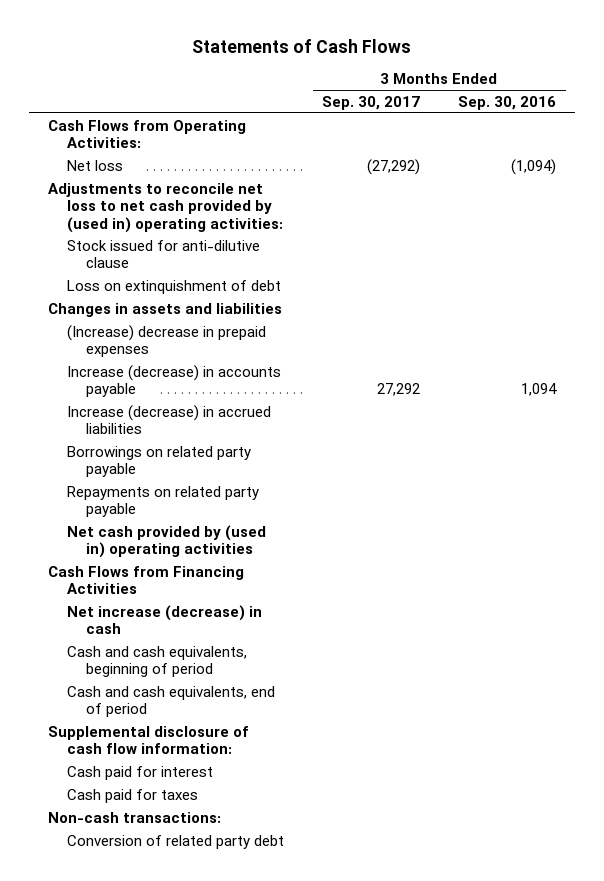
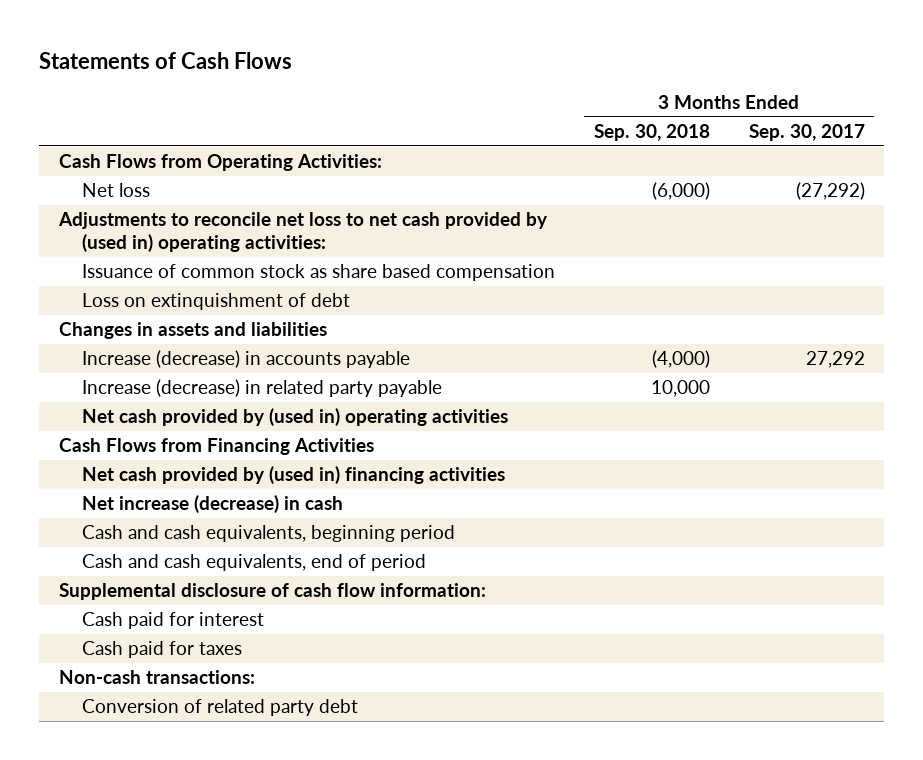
[458,95,557,110] Sep. 30, 2016 -> none
none -> [594,124,711,142] Sep. 30, 2018
[67,239,261,269] Stock issued for anti-dilutive clause -> none
none -> [82,264,556,282] Issuance of common stock as share based compensation
[67,324,267,358] (Increase) decrease in prepaid expenses -> none
[67,404,272,435] Increase (decrease) in accrued liabilities -> none
[67,445,252,478] Borrowings on related party payable -> none
[67,485,260,518] Repayments on related party payable -> none
none -> [82,379,443,398] Increase (decrease) in related party payable
none -> [82,466,506,485] Net cash provided by (used in) financing activities
[67,645,248,678] Cash and cash equivalents, beginning of period -> [82,525,456,543] Cash and cash equivalents, beginning period

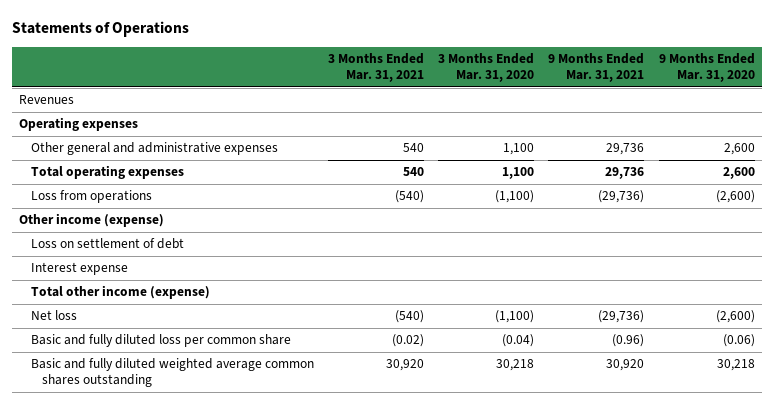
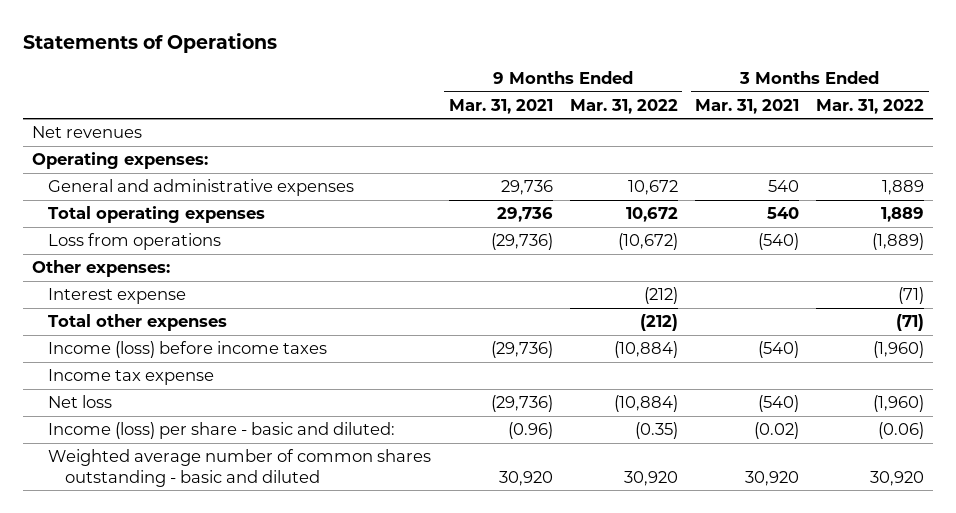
[438,53,535,83] 3 Months Ended Mar. 31, 2020 -> none
[658,53,755,83] 9 Months Ended Mar. 31, 2020 -> none
none -> [569,98,678,114] Mar. 31, 2022
none -> [816,98,925,114] Mar. 31, 2022
[19,95,75,105] Revenues -> [31,126,142,139] Net revenues
[19,117,139,132] Operating expenses -> [31,152,208,170] Operating expenses:
[30,142,278,156] Other general and administrative expenses -> [48,179,355,197] General and administrative expenses
[30,238,184,250] Loss on settlement of debt -> none
[19,213,165,228] Other income (expense) -> [31,260,170,278] Other expenses:
[30,285,210,300] Total other income (expense) -> [48,314,228,332] Total other expenses
none -> [48,341,328,359] Income (loss) before income taxes
none -> [48,369,215,386] Income tax expense
[30,334,291,348] Basic and fully diluted loss per common share -> [48,422,396,440] Income (loss) per share - basic and diluted:
[30,358,314,388] Basic and fully diluted weighted average common shares outstanding -> [48,449,432,487] Weighted average number of common shares outstanding - basic and diluted

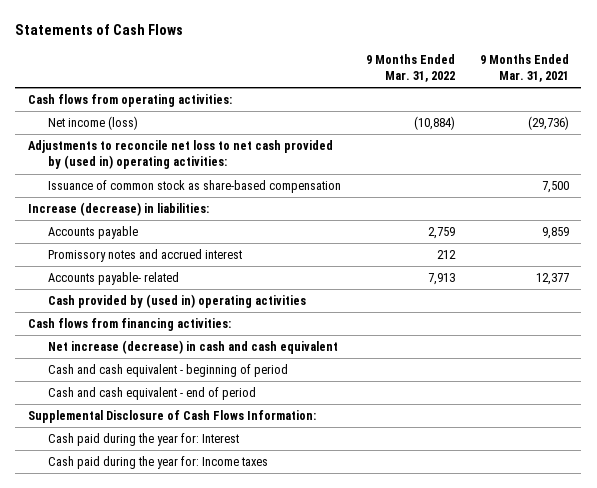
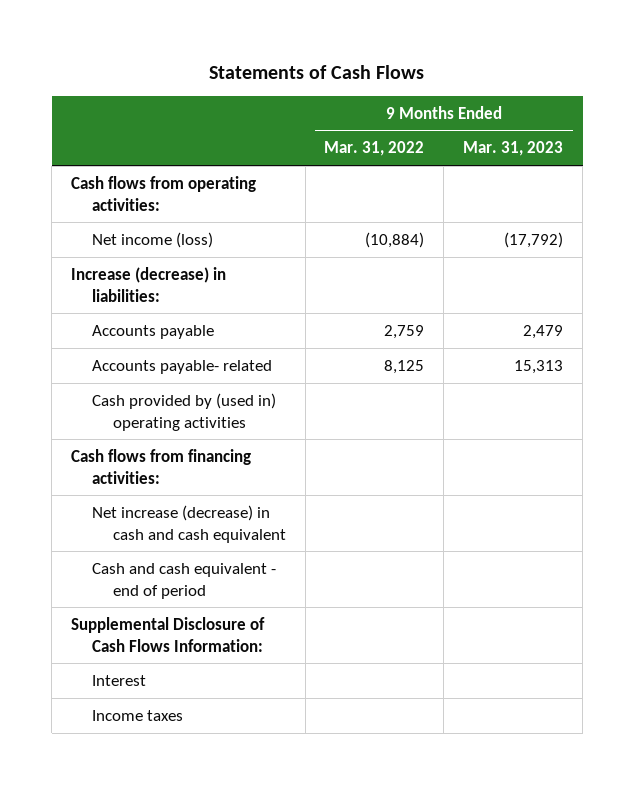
[479,53,569,82] 9 Months Ended Mar. 31, 2021 -> none
none -> [463,141,564,157] Mar. 31, 2023
[27,140,333,170] Adjustments to reconcile net loss to net cash provided by (used in) operating activities: -> none
[47,180,341,194] Issuance of common stock as share-based compensation -> none
[47,249,242,263] Promissory notes and accrued interest -> none
[427,273,455,286] 7,913 -> [384,359,425,374] 8,125
[47,364,288,378] Cash and cash equivalent - beginning of period -> none
[47,433,239,447] Cash paid during the year for: Interest -> [92,674,147,686] Interest
[47,456,268,470] Cash paid during the year for: Income taxes -> [92,709,184,721] Income taxes

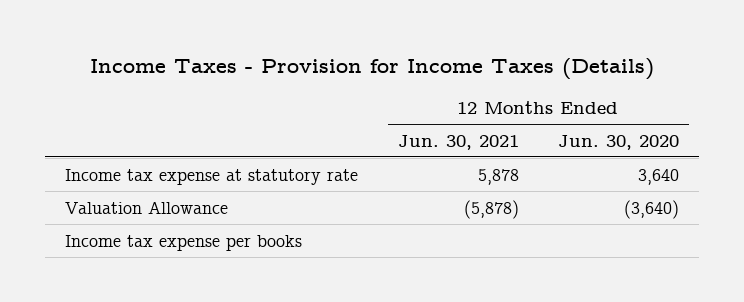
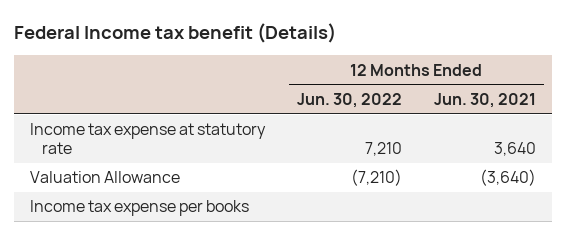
[90,58,655,81] Income Taxes - Provision for Income Taxes (Details) -> [14,23,337,44] Federal Income tax benefit (Details)
[558,134,680,150] Jun. 30, 2020 -> none
none -> [296,92,402,108] Jun. 30, 2022
[477,168,519,185] 5,878 -> [493,142,536,157] 3,640
[463,199,519,219] (5,878) -> [479,169,536,187] (3,640)

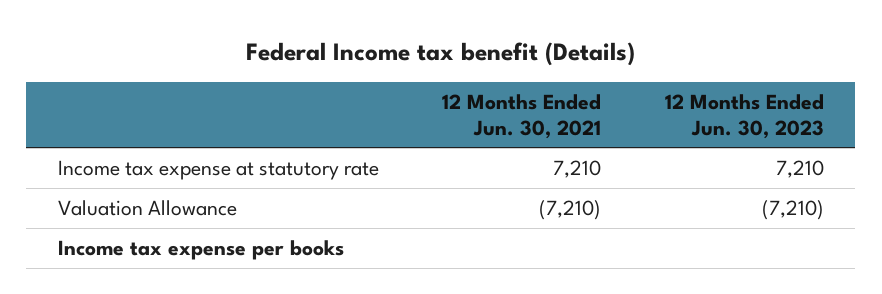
[296,92,402,108] Jun. 30, 2022 -> none
none -> [664,93,824,139] 12 Months Ended Jun. 30, 2023
[493,142,536,157] 3,640 -> [553,160,602,179] 7,210
[479,169,536,187] (3,640) -> [539,200,602,221] (7,210)

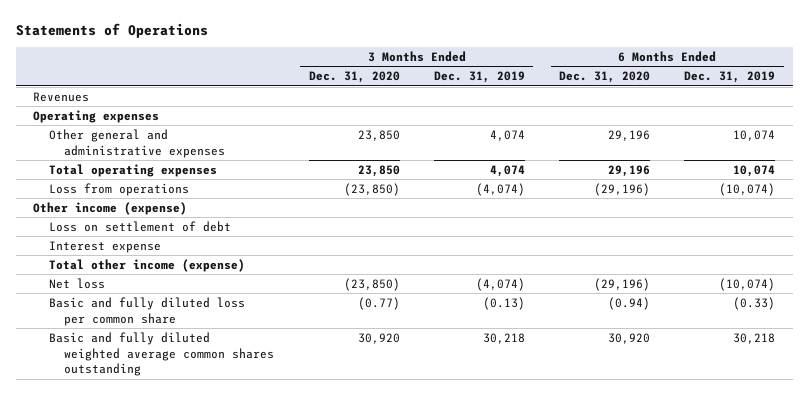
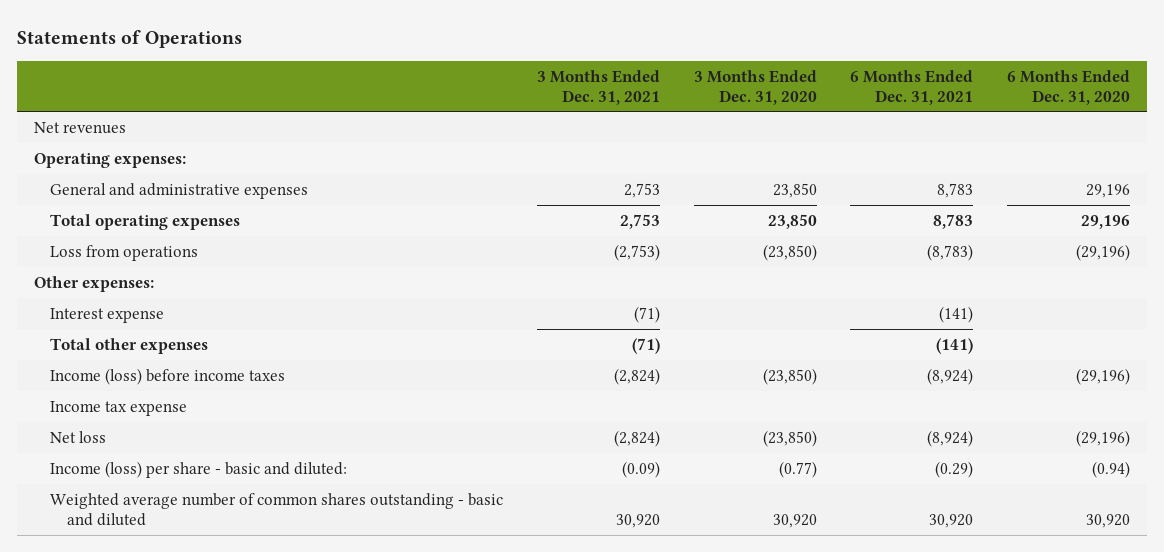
[433,71,525,84] Dec. 31, 2019 -> none
[684,71,776,84] Dec. 31, 2019 -> none
none -> [537,69,661,105] 3 Months Ended Dec. 31, 2021
none -> [850,69,974,105] 6 Months Ended Dec. 31, 2021
[33,91,90,102] Revenues -> [34,121,127,134] Net revenues
[33,109,160,123] Operating expenses -> [34,152,187,168] Operating expenses:
[48,128,226,158] Other general and administrative expenses -> [50,182,309,199] General and administrative expenses
[48,220,231,232] Loss on settlement of debt -> none
[33,201,188,215] Other income (expense) -> [34,275,155,292] Other expenses:
[48,258,245,272] Total other income (expense) -> [50,337,209,354] Total other expenses
none -> [50,367,286,385] Income (loss) before income taxes
none -> [50,400,188,416] Income tax expense
[48,296,245,326] Basic and fully diluted loss per common share -> [50,460,348,478] Income (loss) per share - basic and diluted:
[48,331,275,377] Basic and fully diluted weighted average common shares outstanding -> [50,492,504,526] Weighted average number of common shares outstanding - basic and diluted

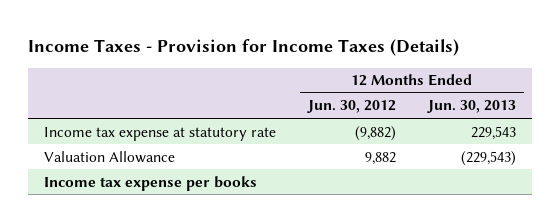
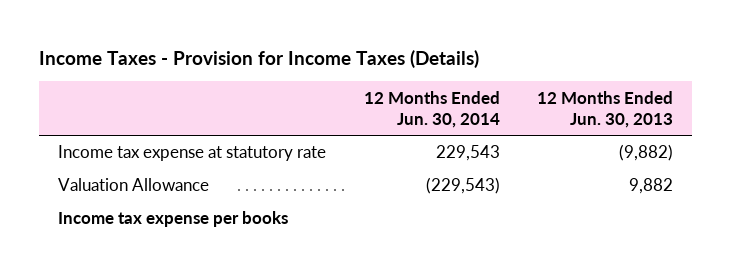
[307,100,397,114] Jun. 30, 2012 -> none
none -> [363,90,500,129] 12 Months Ended Jun. 30, 2014
[471,125,517,140] 229,543 -> [619,144,674,162] (9,882)
[461,150,517,166] (229,543) -> [629,178,674,195] 9,882

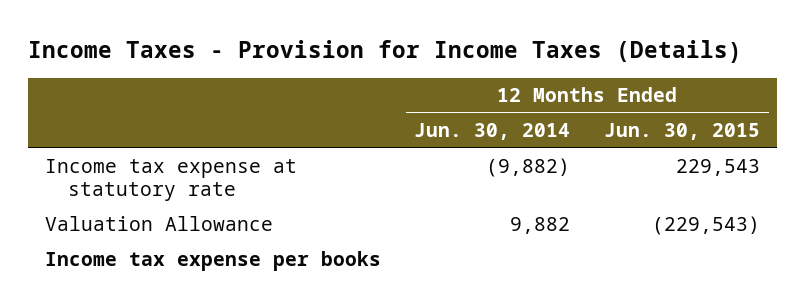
[537,90,674,129] 12 Months Ended Jun. 30, 2013 -> none
none -> [604,123,761,141] Jun. 30, 2015
[435,145,500,162] 229,543 -> [486,158,571,178] (9,882)
[425,177,500,195] (229,543) -> [510,217,571,235] 9,882

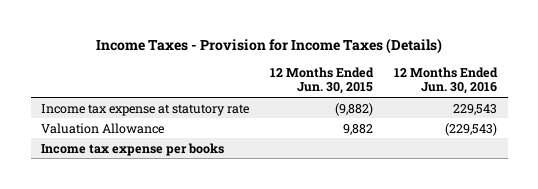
[414,123,571,141] Jun. 30, 2014 -> none
none -> [394,66,499,95] 12 Months Ended Jun. 30, 2016
[676,159,761,177] 229,543 -> [335,102,374,116] (9,882)
[652,216,761,236] (229,543) -> [343,123,374,135] 9,882

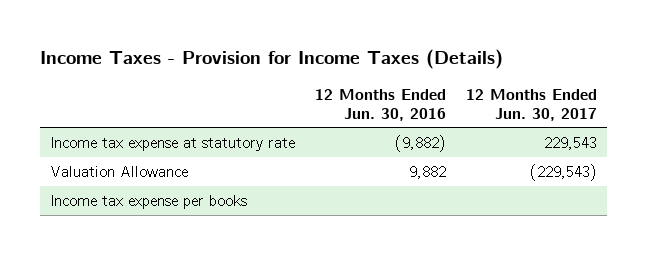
[270,66,375,95] 12 Months Ended Jun. 30, 2015 -> none
none -> [465,89,597,121] 12 Months Ended Jun. 30, 2017
[453,103,498,115] 229,543 -> [394,134,446,152] (9,882)
[445,122,498,136] (229,543) -> [408,165,446,179] 9,882

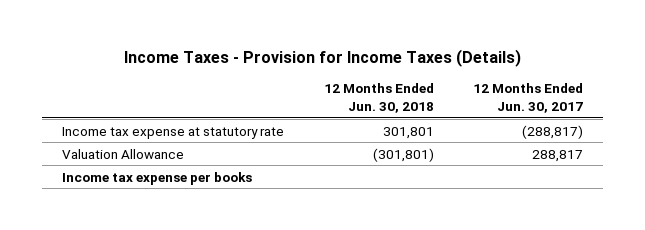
[314,89,446,121] 12 Months Ended Jun. 30, 2016 -> none
none -> [323,83,434,113] 12 Months Ended Jun. 30, 2018
[543,136,597,150] 229,543 -> [522,124,584,139] (288,817)
[529,163,597,181] (229,543) -> [532,149,584,162] 288,817

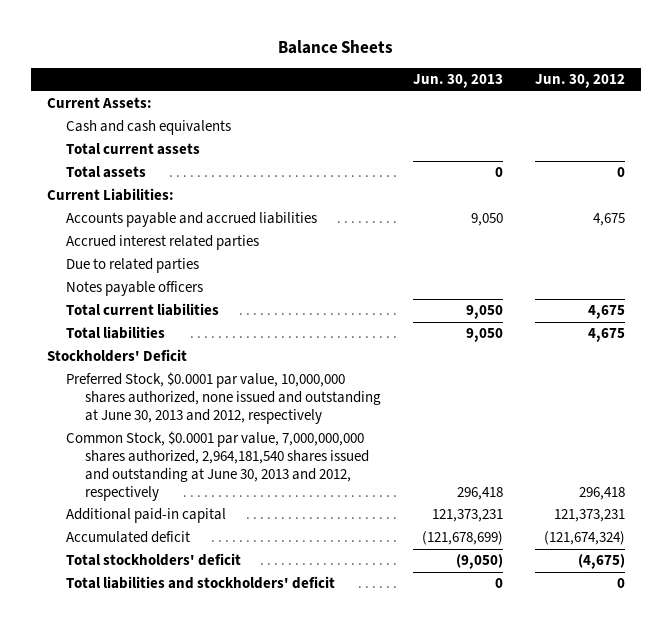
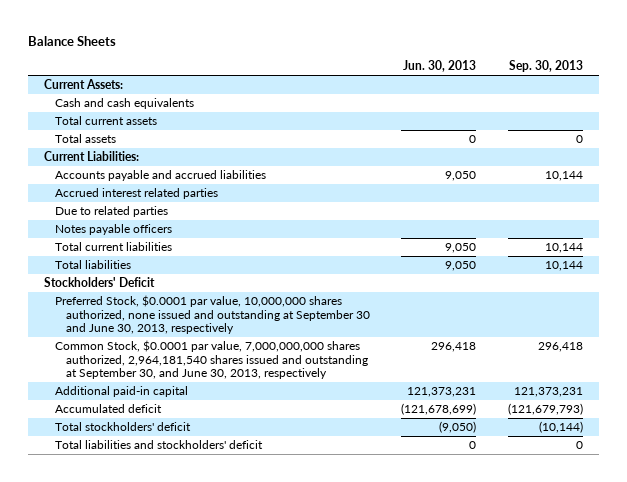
[535,74,626,89] Jun. 30, 2012 -> none
none -> [508,60,583,73] Sep. 30, 2013
[65,372,381,425] Preferred Stock, $0.0001 par value, 10,000,000 shares authorized, none issued and outstanding at June 30, 2013 and 2012, respectively -> [54,295,370,335] Preferred Stock, $0.0001 par value, 10,000,000 shares authorized, none issued and outstanding at September 30 and June 30, 2013, respectively
[65,431,369,502] Common Stock, $0.0001 par value, 7,000,000,000 shares authorized, 2,964,181,540 shares issued and outstanding at June 30, 2013 and 2012, respectively -> [54,340,368,380] Common Stock, $0.0001 par value, 7,000,000,000 shares authorized, 2,964,181,540 shares issued and outstanding at September 30, and June 30, 2013, respectively

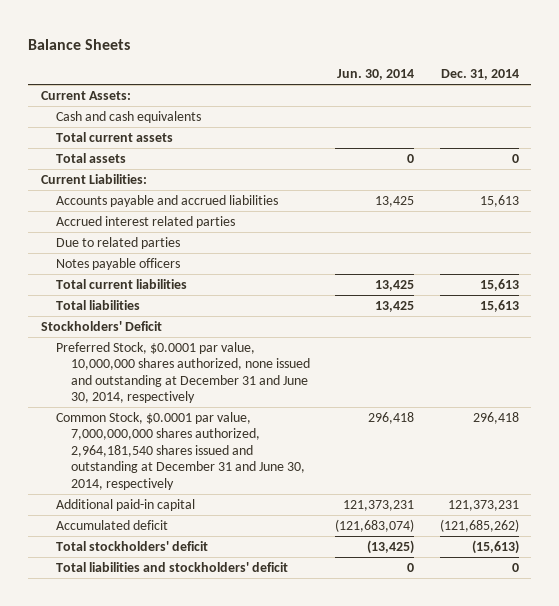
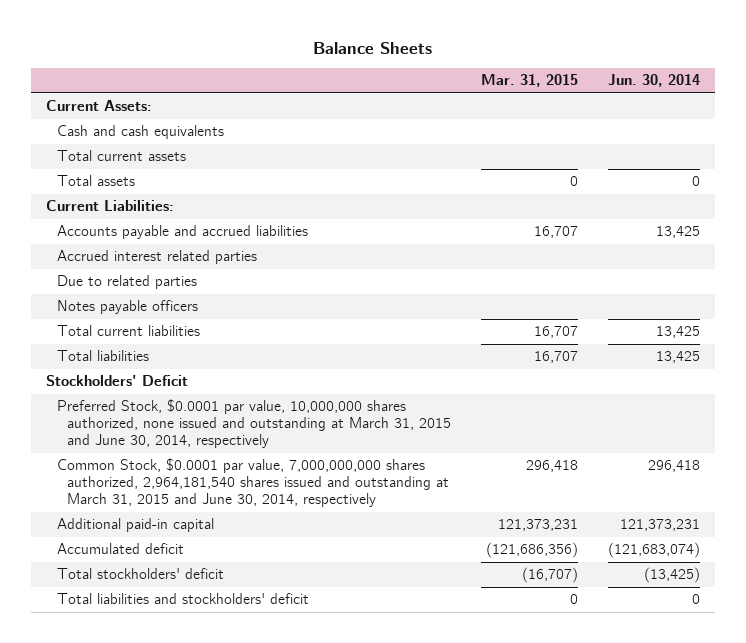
[440,69,519,81] Dec. 31, 2014 -> none
none -> [480,74,578,88] Mar. 31, 2015
[55,341,311,404] Preferred Stock, $0.0001 par value, 10,000,000 shares authorized, none issued and outstanding at December 31 and June 30, 2014, respectively -> [56,399,451,449] Preferred Stock, $0.0001 par value, 10,000,000 shares authorized, none issued and outstanding at March 31, 2015 and June 30, 2014, respectively
[55,411,306,490] Common Stock, $0.0001 par value, 7,000,000,000 shares authorized, 2,964,181,540 shares issued and outstanding at December 31 and June 30, 2014, respectively -> [56,458,449,508] Common Stock, $0.0001 par value, 7,000,000,000 shares authorized, 2,964,181,540 shares issued and outstanding at March 31, 2015 and June 30, 2014, respectively

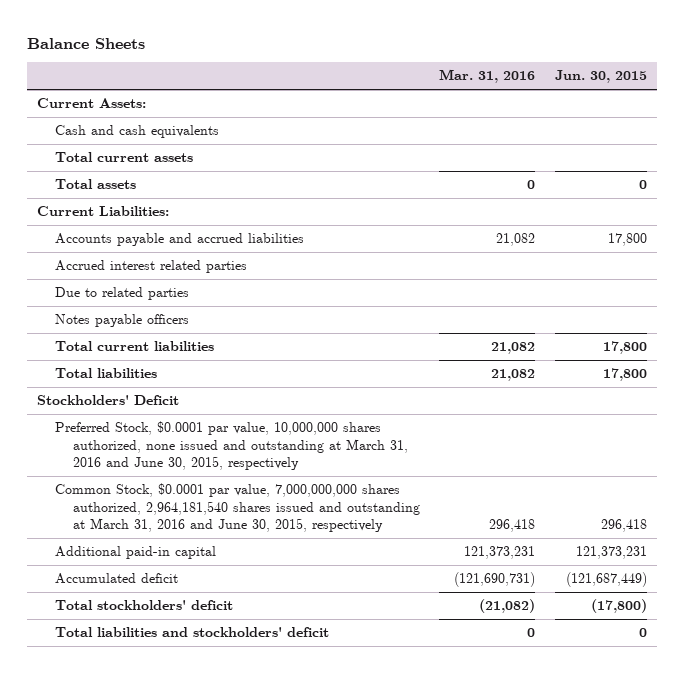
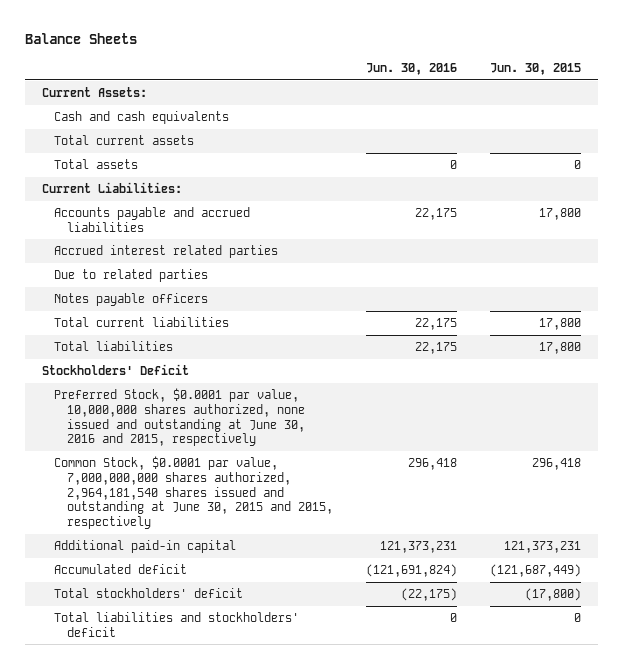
[439,69,536,84] Mar. 31, 2016 -> none
none -> [365,63,457,76] Jun. 30, 2016
[54,421,408,470] Preferred Stock, $0.0001 par value, 10,000,000 shares authorized, none issued and outstanding at March 31, 2016 and June 30, 2015, respectively -> [54,388,305,447] Preferred Stock, $0.0001 par value, 10,000,000 shares authorized, none issued and outstanding at June 30, 2016 and 2015, respectively
[54,483,420,532] Common Stock, $0.0001 par value, 7,000,000,000 shares authorized, 2,964,181,540 shares issued and outstanding at March 31, 2016 and June 30, 2015, respectively -> [54,456,333,530] Common Stock, $0.0001 par value, 7,000,000,000 shares authorized, 2,964,181,540 shares issued and outstanding at June 30, 2015 and 2015, respectively

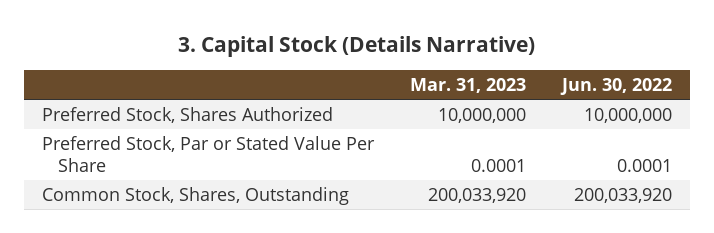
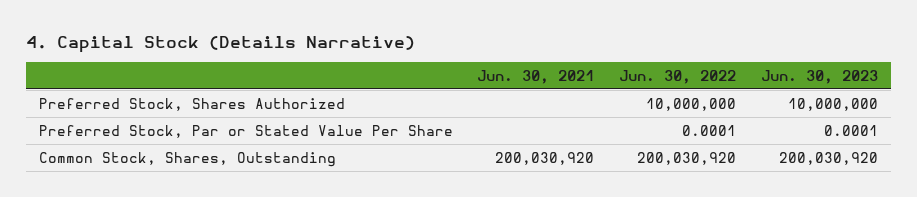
[177,36,535,58] 3. Capital Stock (Details Narrative) -> [26,35,416,53] 4. Capital Stock (Details Narrative)
[409,78,526,94] Mar. 31, 2023 -> none
none -> [477,69,595,84] Jun. 30, 2021
none -> [761,69,879,84] Jun. 30, 2023
[573,188,672,204] 200,033,920 -> [637,151,737,165] 200,030,920

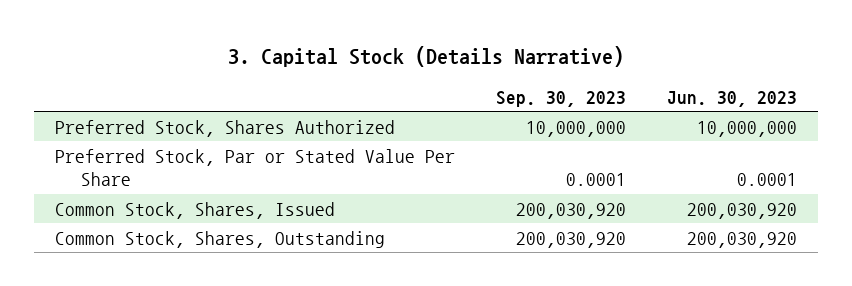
[26,35,416,53] 4. Capital Stock (Details Narrative) -> [228,46,625,68] 3. Capital Stock (Details Narrative)
[477,69,595,84] Jun. 30, 2021 -> none
[619,69,737,84] Jun. 30, 2022 -> none
none -> [496,90,627,107] Sep. 30, 2023
none -> [55,201,336,219] Common Stock, Shares, Issued

